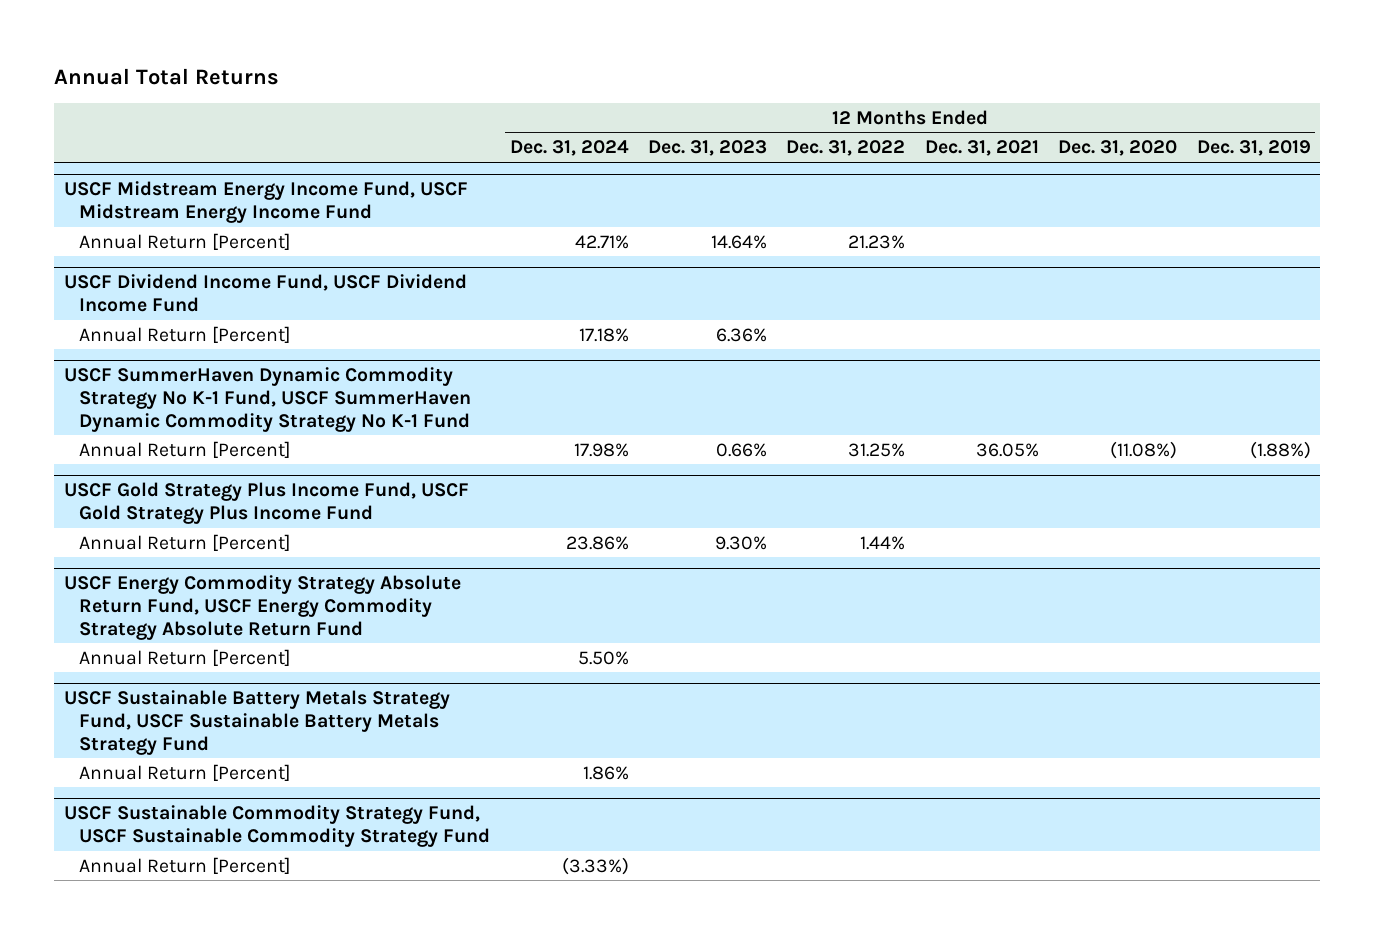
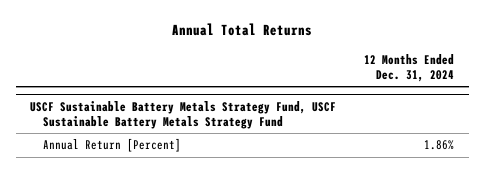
[647,140,767,157] Dec. 31, 2023 -> none
[786,140,906,157] Dec. 31, 2022 -> none
[924,140,1039,157] Dec. 31, 2021 -> none
[1058,140,1178,157] Dec. 31, 2020 -> none
[1196,140,1311,157] Dec. 31, 2019 -> none
[63,181,468,223] USCF Midstream Energy Income Fund, USCF Midstream Energy Income Fund -> none
[79,232,292,250] Annual Return [Percent] -> none
[63,274,467,312] USCF Dividend Income Fund, USCF Dividend Income Fund -> none
[79,325,292,343] Annual Return [Percent] -> none
[63,367,472,432] USCF SummerHaven Dynamic Commodity Strategy No K-1 Fund, USCF SummerHaven Dynamic Commodity Strategy No K-1 Fund -> none
[79,440,292,458] Annual Return [Percent] -> none
[63,482,469,524] USCF Gold Strategy Plus Income Fund, USCF Gold Strategy Plus Income Fund -> none
[79,533,292,551] Annual Return [Percent] -> none
[63,575,461,640] USCF Energy Commodity Strategy Absolute Return Fund, USCF Energy Commodity Strategy Absolute Return Fund -> none
[79,648,292,666] Annual Return [Percent] -> none
[63,805,491,847] USCF Sustainable Commodity Strategy Fund, USCF Sustainable Commodity Strategy Fund -> none
[79,856,292,874] Annual Return [Percent] -> none

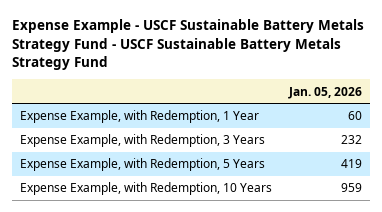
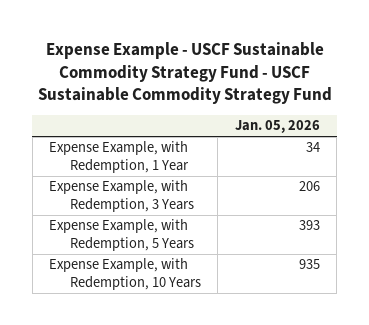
[11,19,364,71] Expense Example - USCF Sustainable Battery Metals Strategy Fund - USCF Sustainable Battery Metals Strategy Fund -> [37,42,332,105] Expense Example - USCF Sustainable Commodity Strategy Fund - USCF Sustainable Commodity Strategy Fund
[348,111,363,121] 60 -> [305,142,320,153] 34
[341,135,363,145] 232 -> [298,181,320,192] 206
[341,159,363,169] 419 -> [298,220,320,231] 393
[341,183,363,193] 959 -> [298,259,320,270] 935

